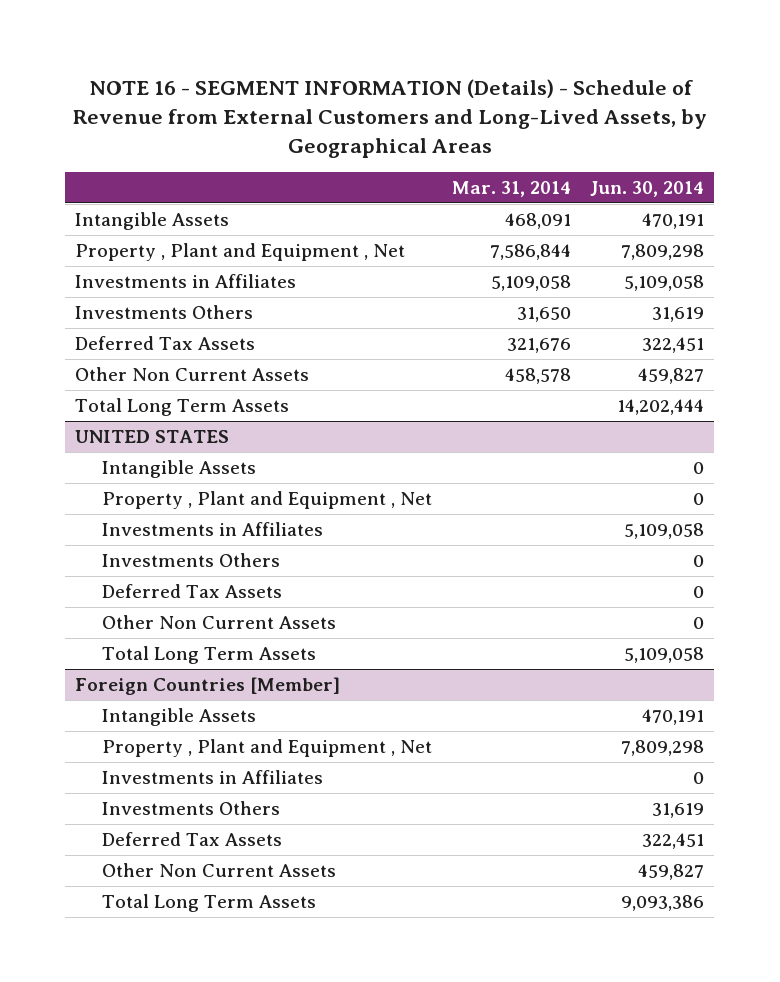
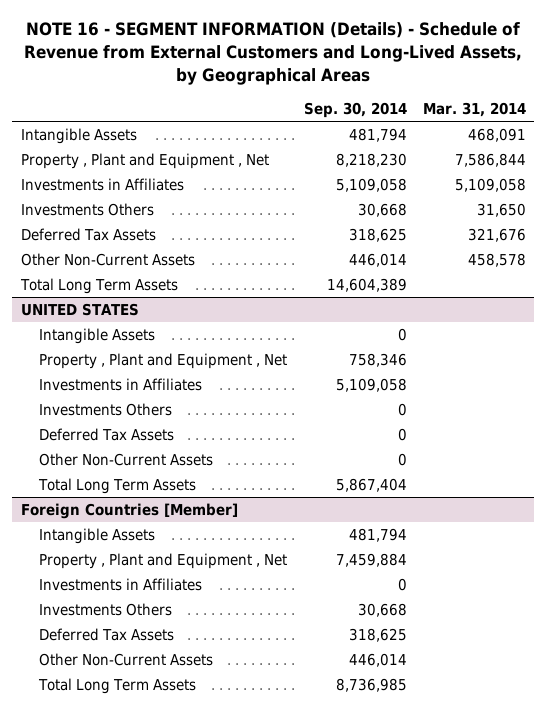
[590,180,705,197] Jun. 30, 2014 -> none
none -> [303,101,407,118] Sep. 30, 2014
[75,366,310,381] Other Non Current Assets -> [20,253,195,267] Other Non-Current Assets
[102,614,337,629] Other Non Current Assets -> [39,453,214,467] Other Non-Current Assets
[102,862,337,877] Other Non Current Assets -> [39,653,214,667] Other Non-Current Assets

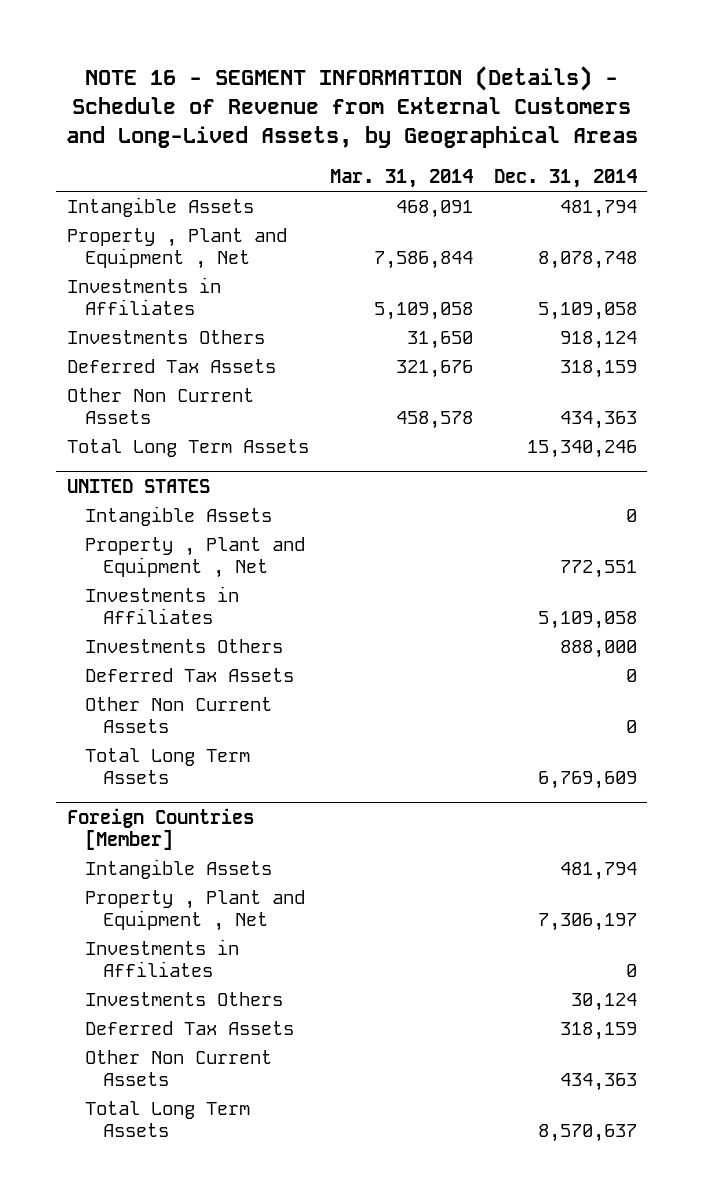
[303,101,407,118] Sep. 30, 2014 -> none
none -> [493,169,637,189] Dec. 31, 2014
[20,253,195,267] Other Non-Current Assets -> [66,388,254,425] Other Non Current Assets
[39,453,214,467] Other Non-Current Assets -> [85,697,273,734] Other Non Current Assets
[39,653,214,667] Other Non-Current Assets -> [85,1050,273,1087] Other Non Current Assets

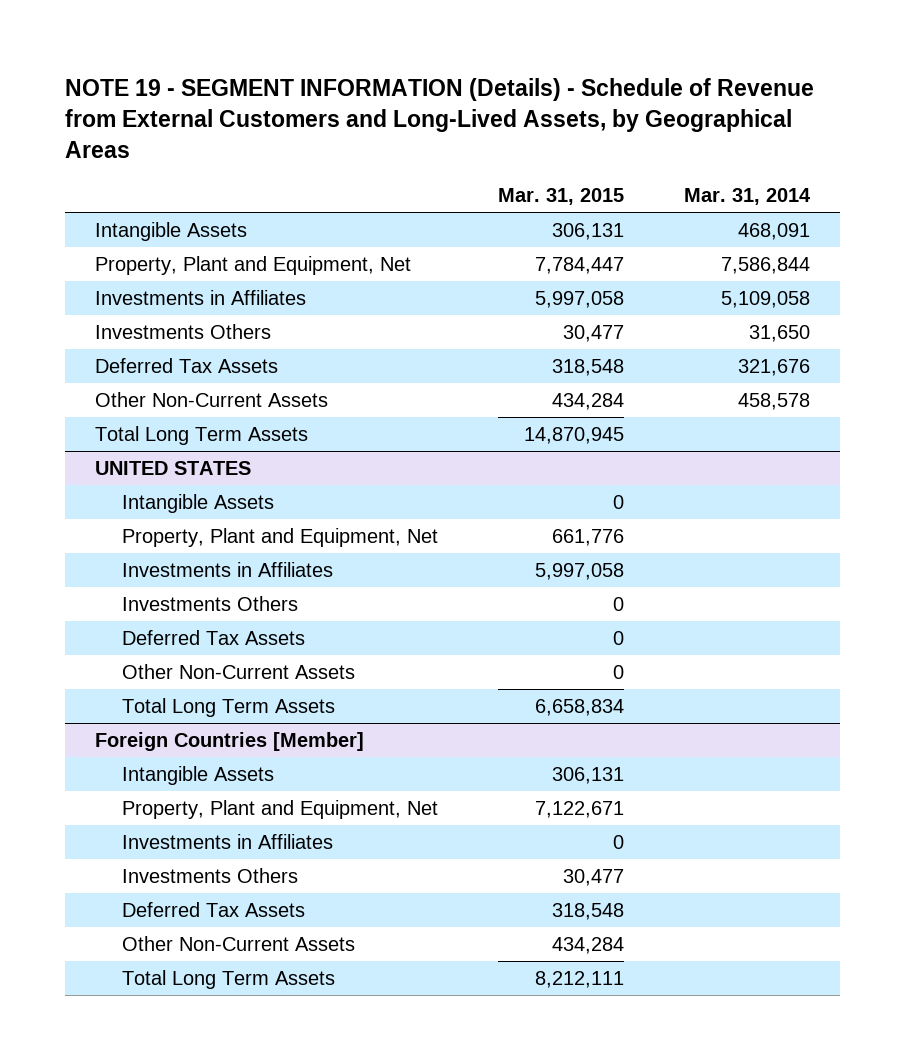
[65,66,638,149] NOTE 16 - SEGMENT INFORMATION (Details) - Schedule of Revenue from External Customers and Long-Lived Assets, by Geographical Areas -> [64,77,814,159] NOTE 19 - SEGMENT INFORMATION (Details) - Schedule of Revenue from External Customers and Long-Lived Assets, by Geographical Areas
[493,169,637,189] Dec. 31, 2014 -> none
none -> [498,188,625,206] Mar. 31, 2015
[66,228,287,270] Property , Plant and Equipment , Net -> [94,255,411,275] Property, Plant and Equipment, Net
[66,388,254,425] Other Non Current Assets -> [94,391,328,407] Other Non-Current Assets
[85,537,306,579] Property , Plant and Equipment , Net -> [122,527,439,547] Property, Plant and Equipment, Net
[85,697,273,734] Other Non Current Assets -> [122,663,356,679] Other Non-Current Assets
[85,890,306,932] Property , Plant and Equipment , Net -> [122,799,439,819] Property, Plant and Equipment, Net
[85,1050,273,1087] Other Non Current Assets -> [122,935,356,951] Other Non-Current Assets

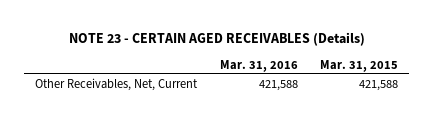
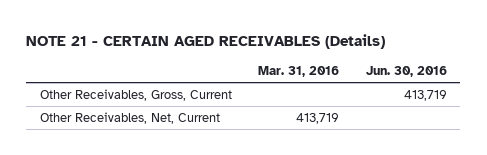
[68,32,365,47] NOTE 23 - CERTAIN AGED RECEIVABLES (Details) -> [26,34,386,50] NOTE 21 - CERTAIN AGED RECEIVABLES (Details)
[319,59,398,72] Mar. 31, 2015 -> none
none -> [366,65,448,77] Jun. 30, 2016
none -> [39,88,232,101] Other Receivables, Gross, Current
[258,80,298,92] 421,588 -> [296,112,340,124] 413,719

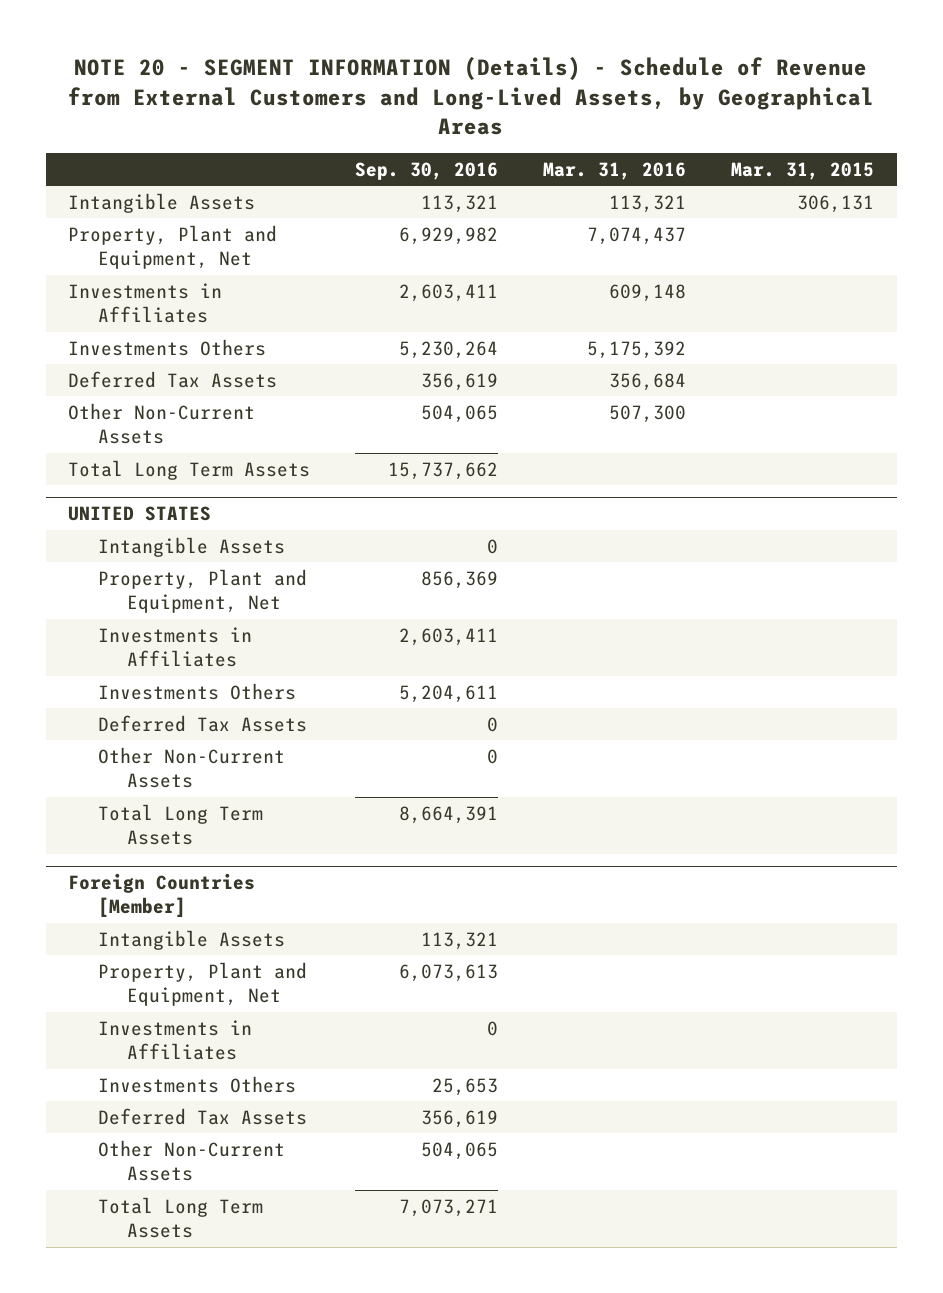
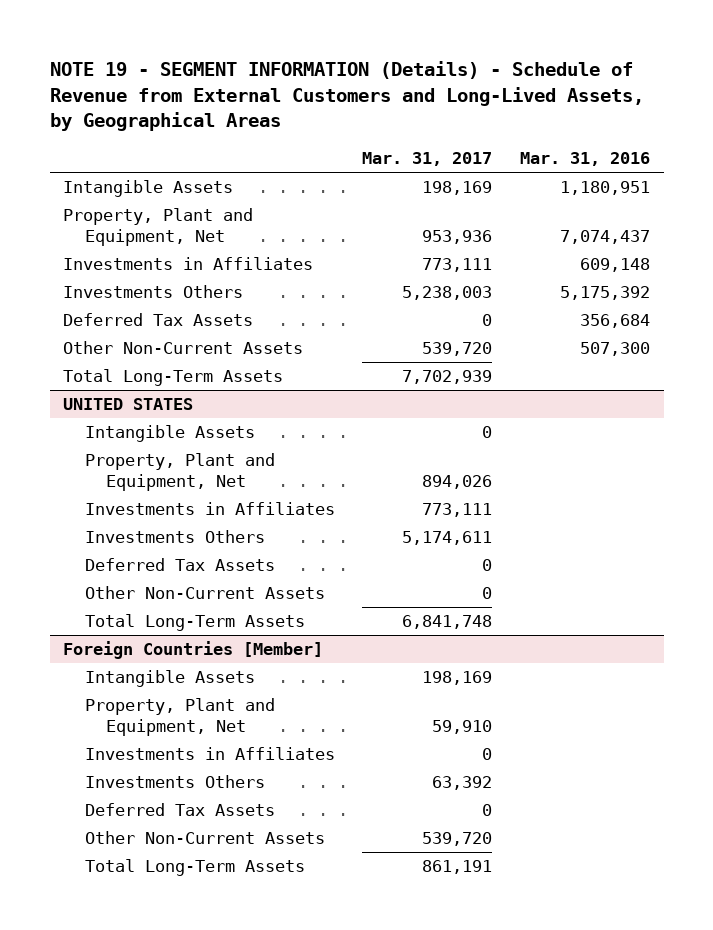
[68,57,875,135] NOTE 20 - SEGMENT INFORMATION (Details) - Schedule of Revenue from External Customers and Long-Lived Assets, by Geographical Areas -> [49,60,644,132] NOTE 19 - SEGMENT INFORMATION (Details) - Schedule of Revenue from External Customers and Long-Lived Assets, by Geographical Areas
[355,161,499,180] Sep. 30, 2016 -> none
[731,161,875,180] Mar. 31, 2015 -> none
none -> [362,152,493,167] Mar. 31, 2017
[609,194,687,213] 113,321 -> [559,181,650,196] 1,180,951
[68,459,311,480] Total Long Term Assets -> [63,369,284,387] Total Long-Term Assets
[97,803,263,846] Total Long Term Assets -> [84,614,305,632] Total Long-Term Assets
[97,1196,263,1239] Total Long Term Assets -> [84,859,305,877] Total Long-Term Assets

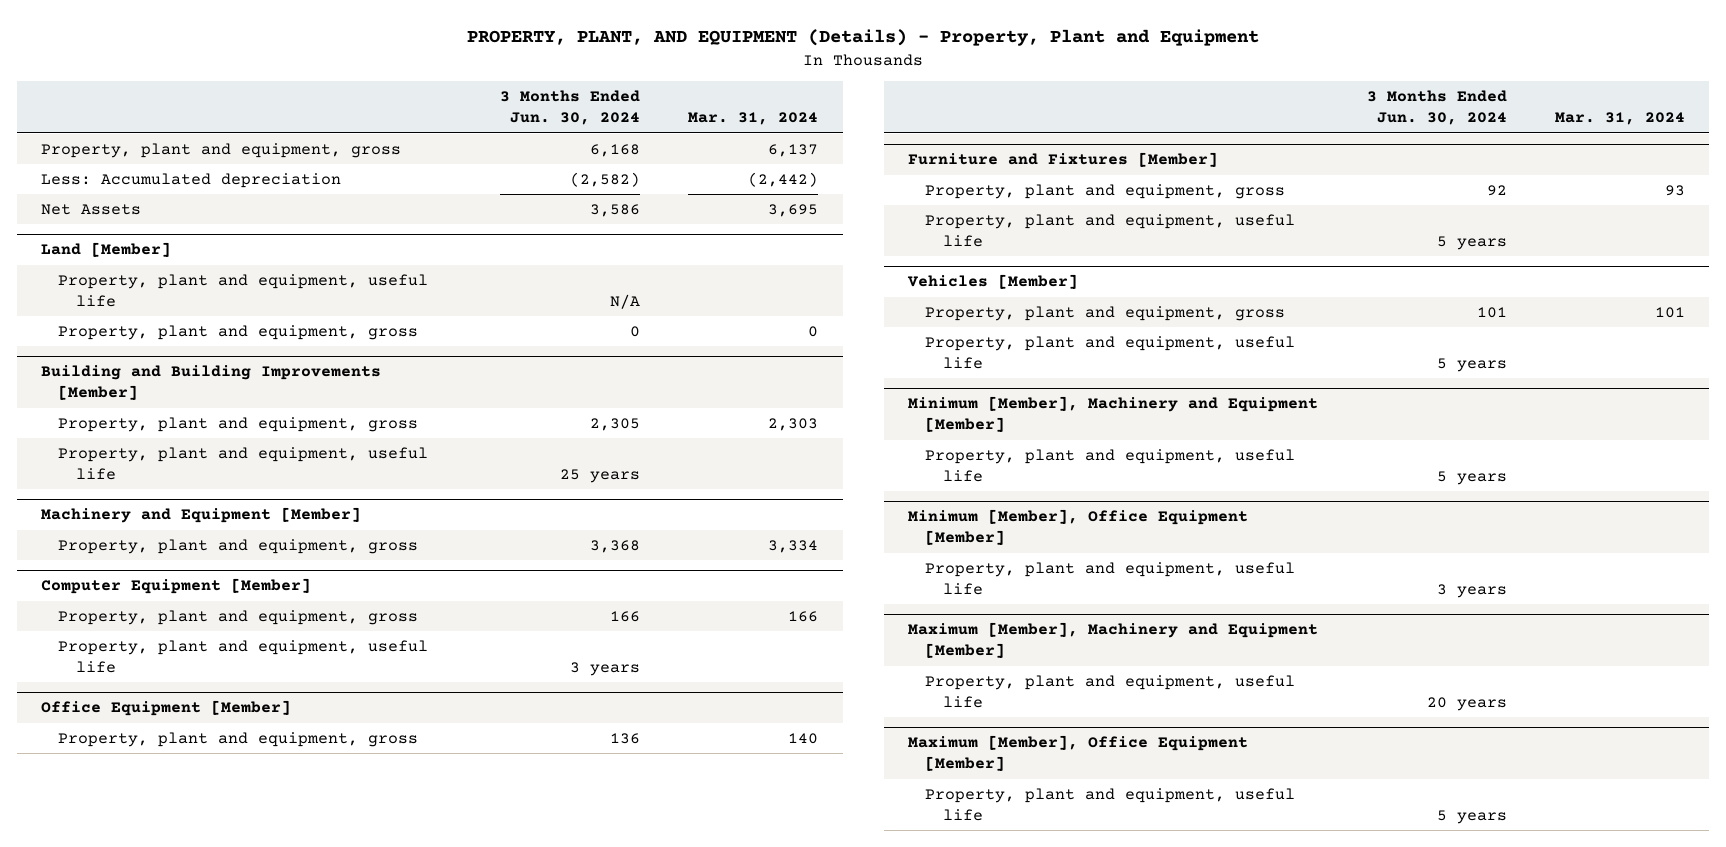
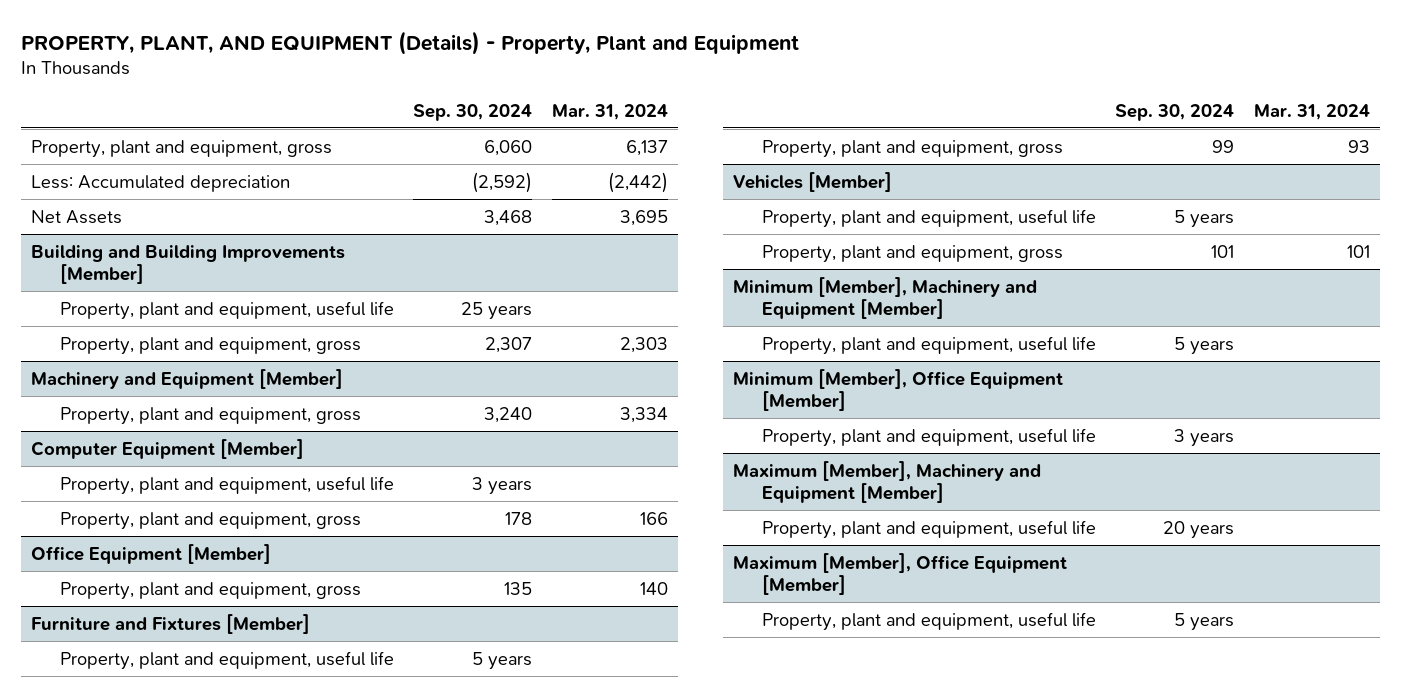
[499,90,640,126] 3 Months Ended Jun. 30, 2024 -> none
none -> [413,103,533,121] Sep. 30, 2024
[41,242,172,258] Land [Member] -> none
[58,273,429,307] Property, plant and equipment, useful life -> none
[58,324,419,340] Property, plant and equipment, gross -> none
[58,416,419,432] Property, plant and equipment, gross -> [59,336,361,355] Property, plant and equipment, gross
[58,609,419,625] Property, plant and equipment, gross -> [59,511,361,530] Property, plant and equipment, gross
[925,183,1286,199] Property, plant and equipment, gross -> [761,139,1063,158] Property, plant and equipment, gross
[925,305,1286,321] Property, plant and equipment, gross -> [761,244,1063,263] Property, plant and equipment, gross

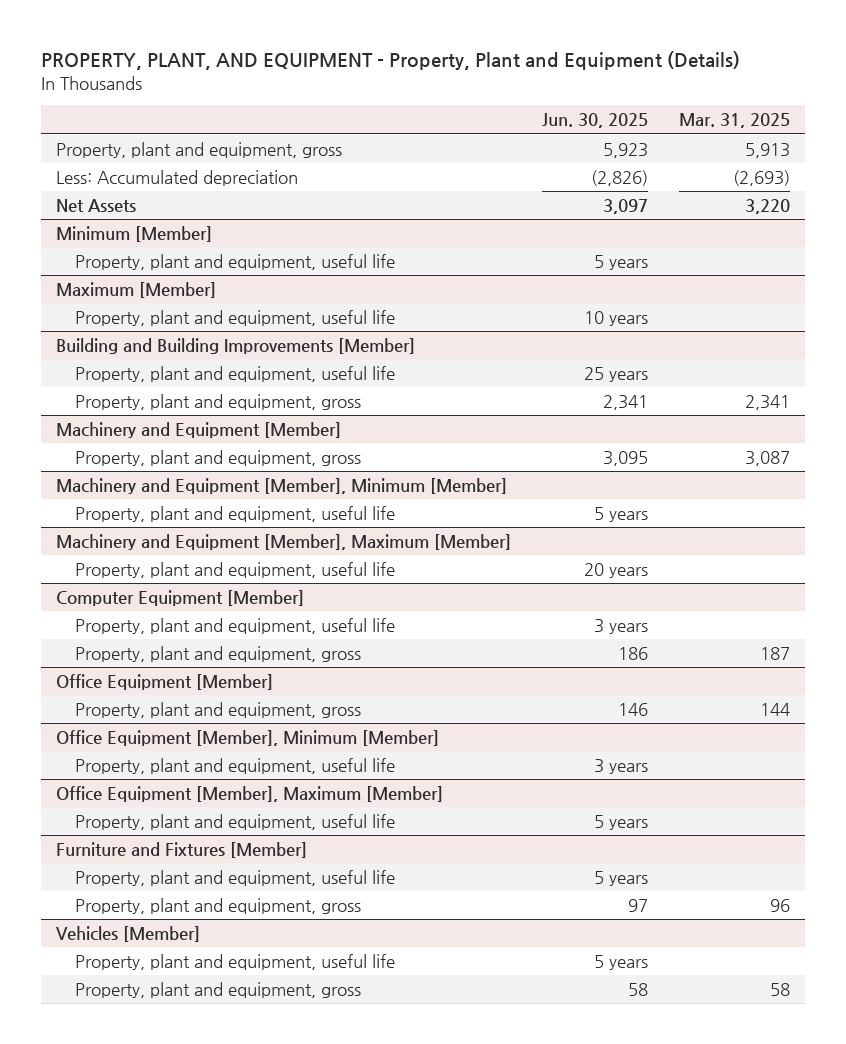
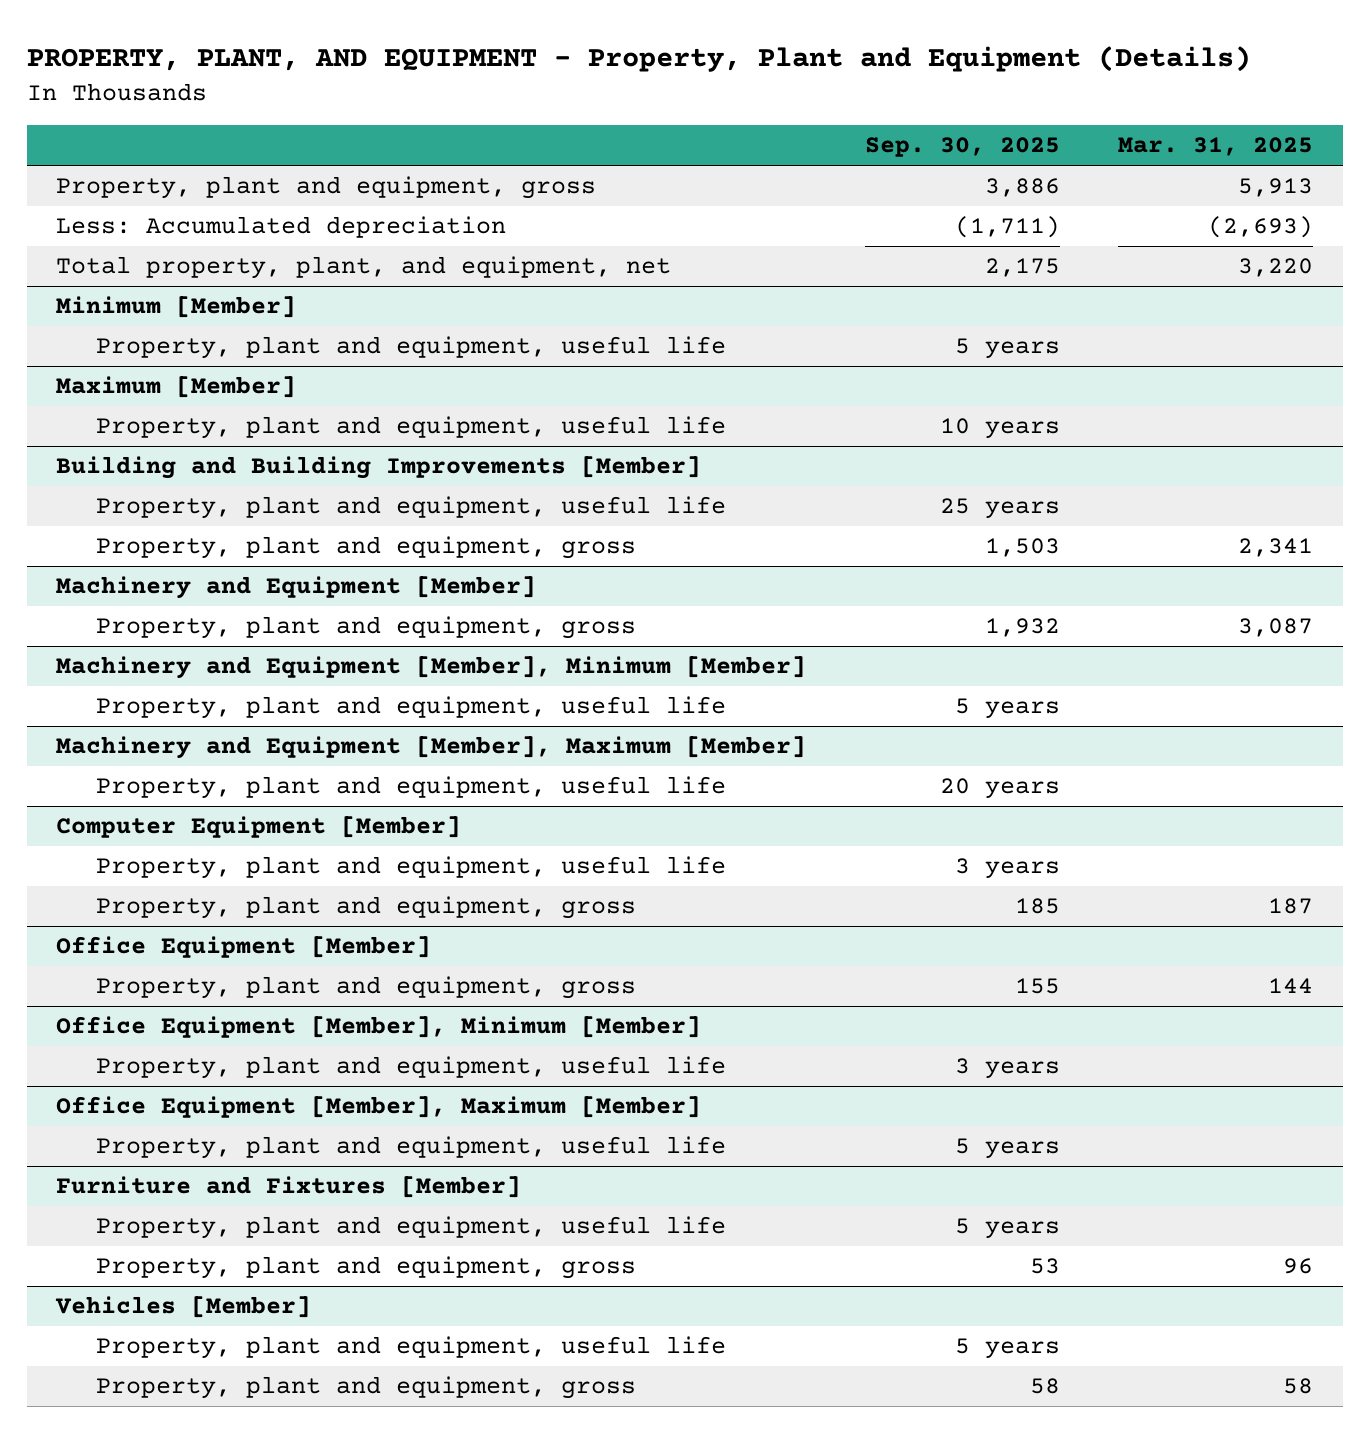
[541,113,648,129] Jun. 30, 2025 -> none
none -> [864,137,1060,158] Sep. 30, 2025
[55,199,136,213] Net Assets -> [56,256,672,280] Total property, plant, and equipment, net

